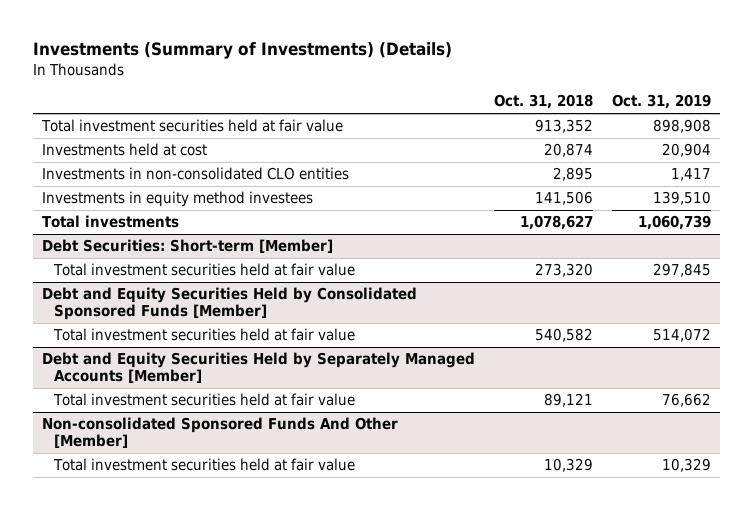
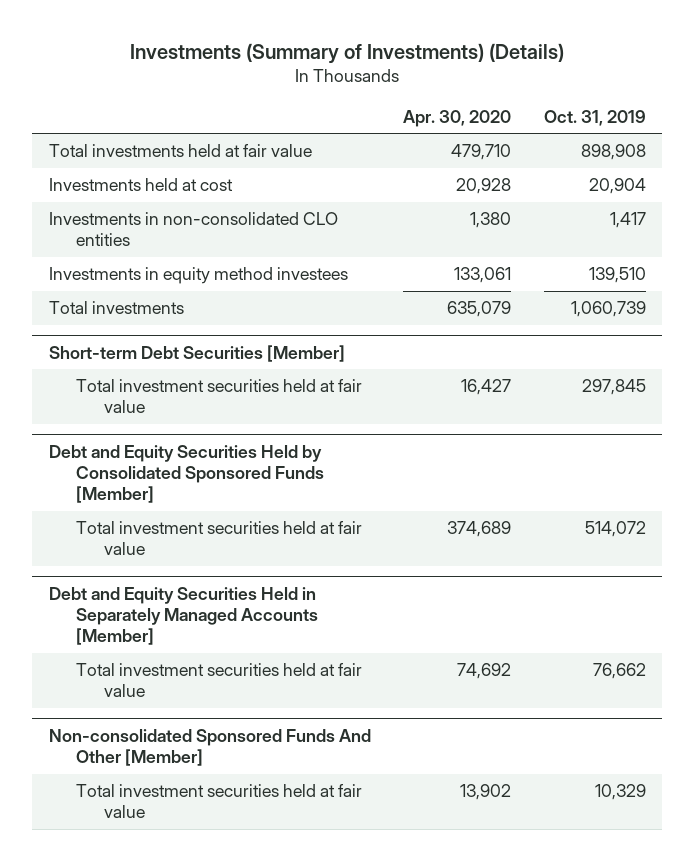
[493,94,593,110] Oct. 31, 2018 -> none
none -> [403,109,512,127] Apr. 30, 2020
[41,119,344,133] Total investment securities held at fair value -> [48,144,312,158] Total investments held at fair value
[42,239,334,254] Debt Securities: Short-term [Member] -> [48,344,345,362] Short-term Debt Securities [Member]
[42,352,476,384] Debt and Equity Securities Held by Separately Managed Accounts [Member] -> [48,586,319,646] Debt and Equity Securities Held in Separately Managed Accounts [Member]

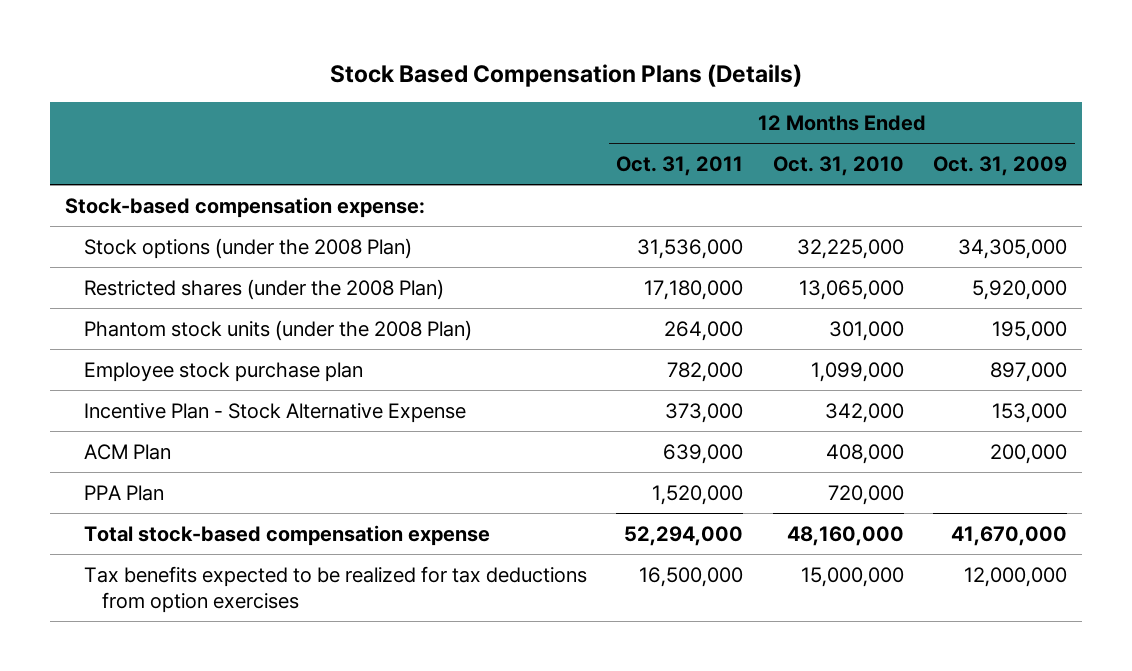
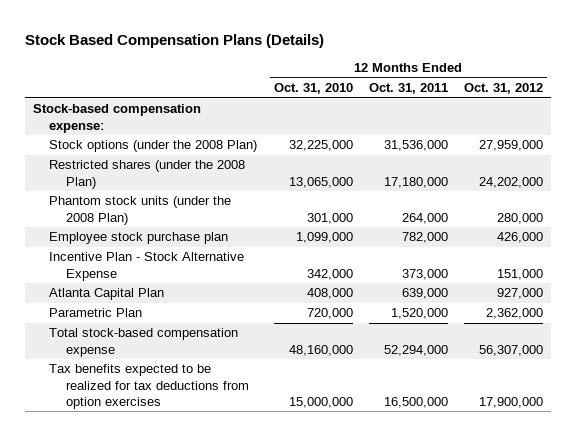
[933,155,1068,176] Oct. 31, 2009 -> none
none -> [463,83,543,95] Oct. 31, 2012
[83,443,171,460] ACM Plan -> [49,288,165,301] Atlanta Capital Plan
[83,484,164,501] PPA Plan -> [49,308,143,318] Parametric Plan

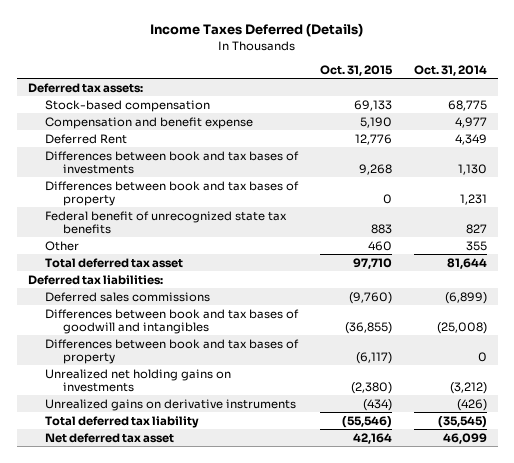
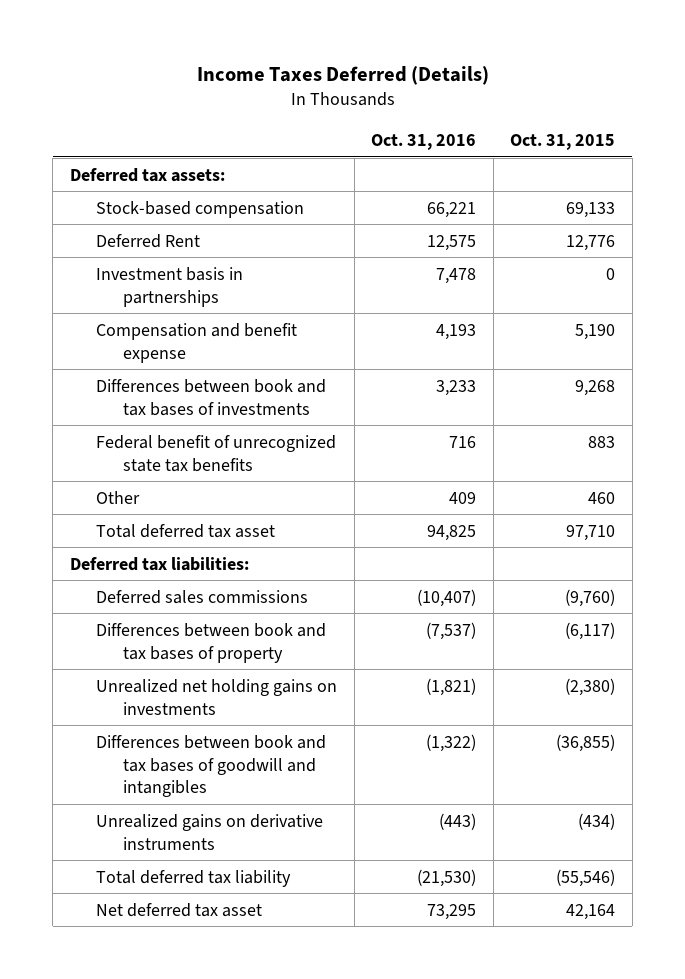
[413,64,487,76] Oct. 31, 2014 -> none
none -> [371,133,477,150] Oct. 31, 2016
none -> [96,266,244,307] Investment basis in partnerships
[45,116,254,129] Compensation and benefit expense -> [96,322,298,363] Compensation and benefit expense
[45,180,300,207] Differences between book and tax bases of property -> none
[45,308,300,335] Differences between book and tax bases of goodwill and intangibles -> [96,734,327,798] Differences between book and tax bases of goodwill and intangibles

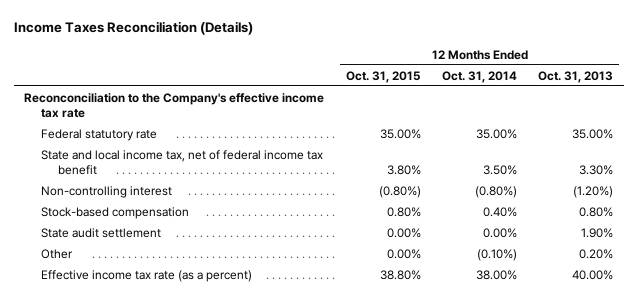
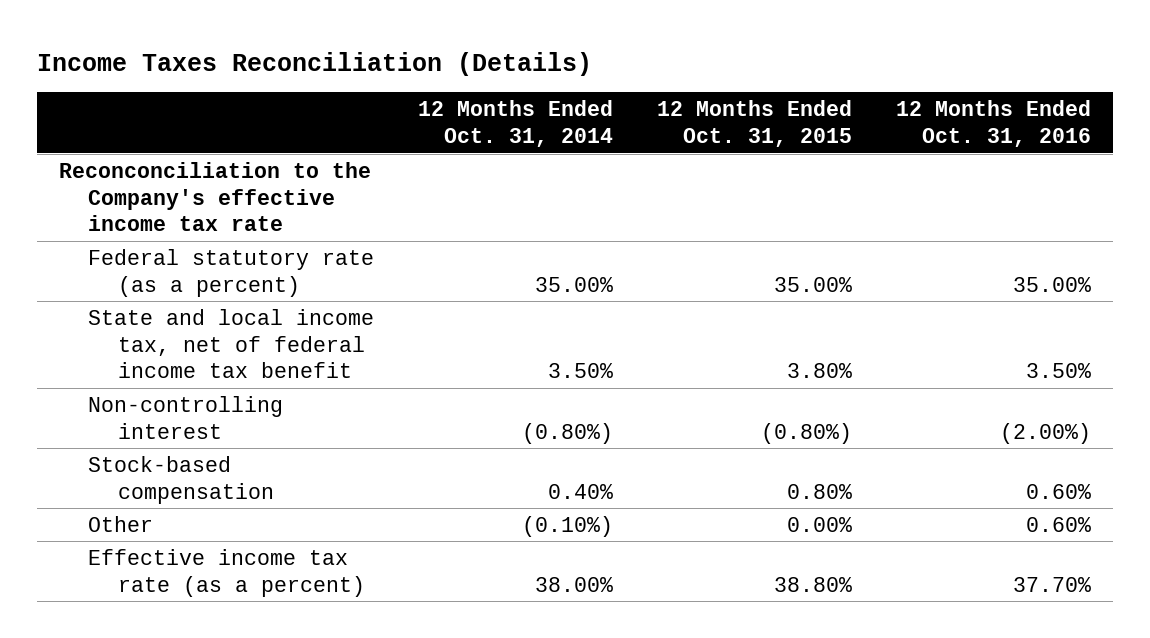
[538,70,614,83] Oct. 31, 2013 -> none
none -> [895,100,1091,148] 12 Months Ended Oct. 31, 2016
[41,128,158,141] Federal statutory rate -> [88,248,375,297] Federal statutory rate (as a percent)
[41,227,162,238] State audit settlement -> none

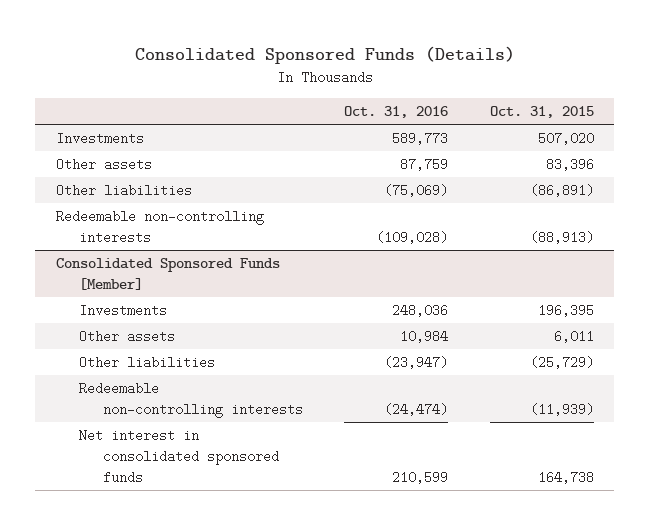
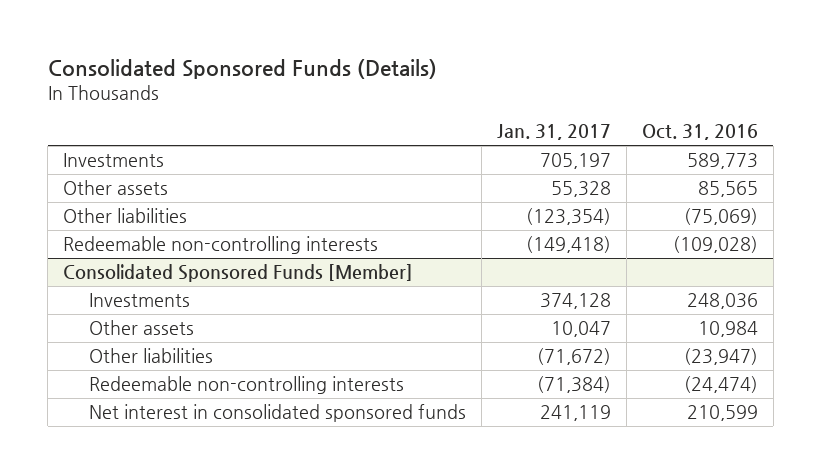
[489,106,594,119] Oct. 31, 2015 -> none
none -> [496,124,611,141] Jan. 31, 2017
[400,158,449,172] 87,759 -> [697,181,758,198] 85,565

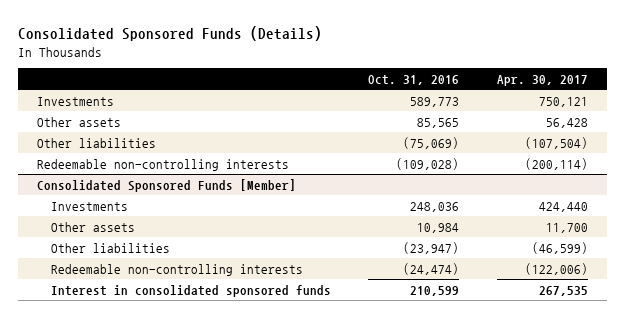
[496,124,611,141] Jan. 31, 2017 -> none
none -> [496,75,588,87] Apr. 30, 2017
[88,404,466,423] Net interest in consolidated sponsored funds -> [50,284,331,297] Interest in consolidated sponsored funds

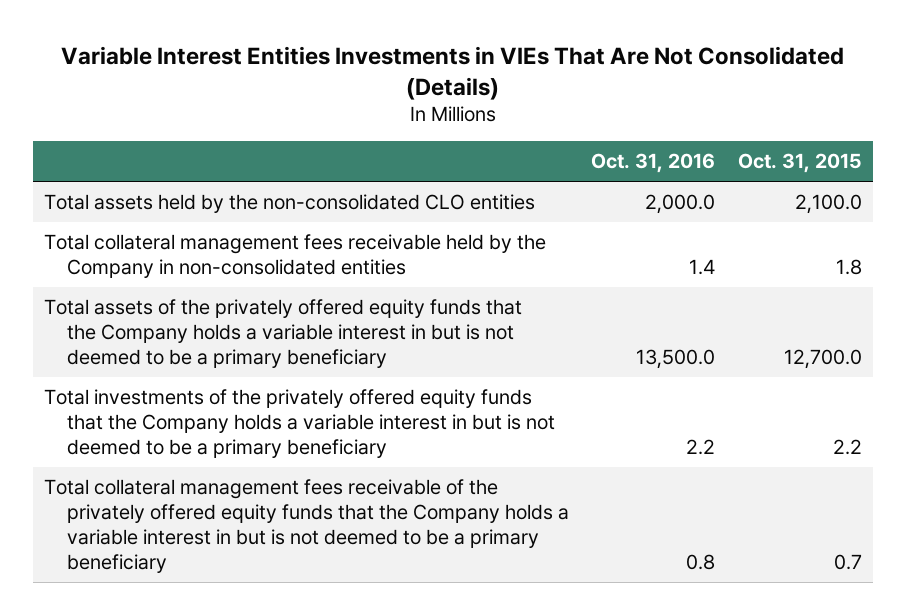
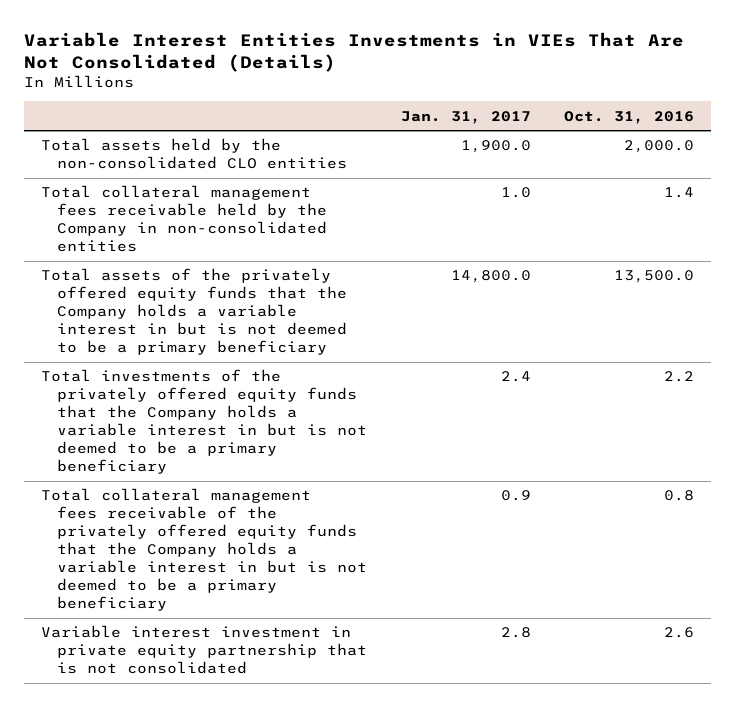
[737,153,862,174] Oct. 31, 2015 -> none
none -> [400,110,531,124] Jan. 31, 2017
none -> [40,625,368,675] Variable interest investment in private equity partnership that is not consolidated

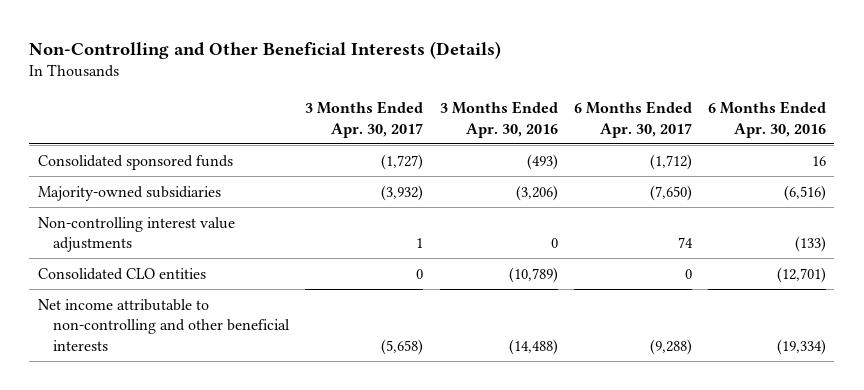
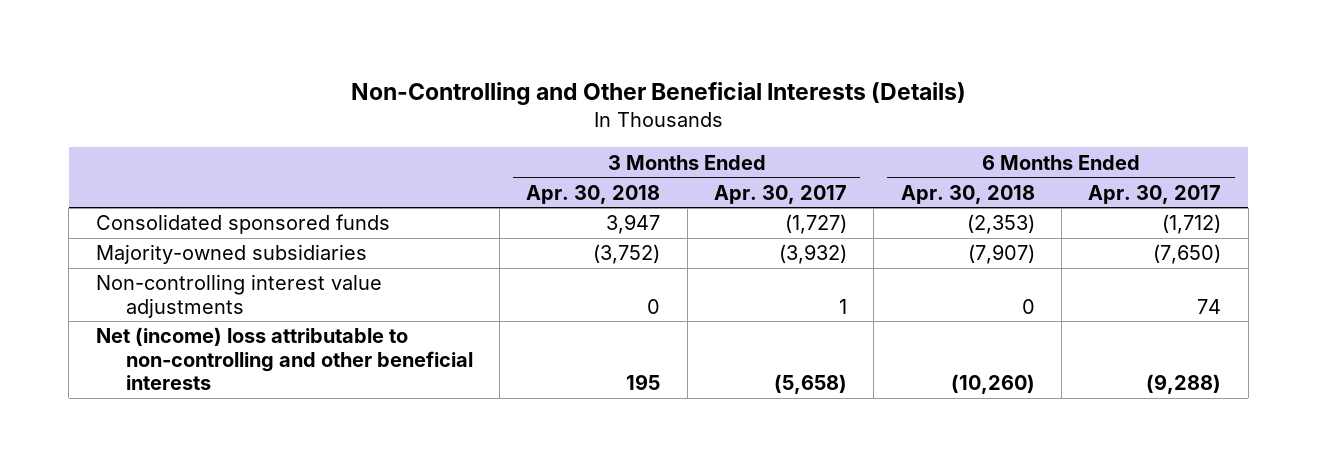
[439,101,558,138] 3 Months Ended Apr. 30, 2016 -> none
[708,101,827,138] 6 Months Ended Apr. 30, 2016 -> none
none -> [526,184,661,204] Apr. 30, 2018
none -> [900,184,1035,204] Apr. 30, 2018
[37,267,206,280] Consolidated CLO entities -> none
[37,298,291,351] Net income attributable to non-controlling and other beneficial interests -> [95,327,473,390] Net (income) loss attributable to non-controlling and other beneficial interests

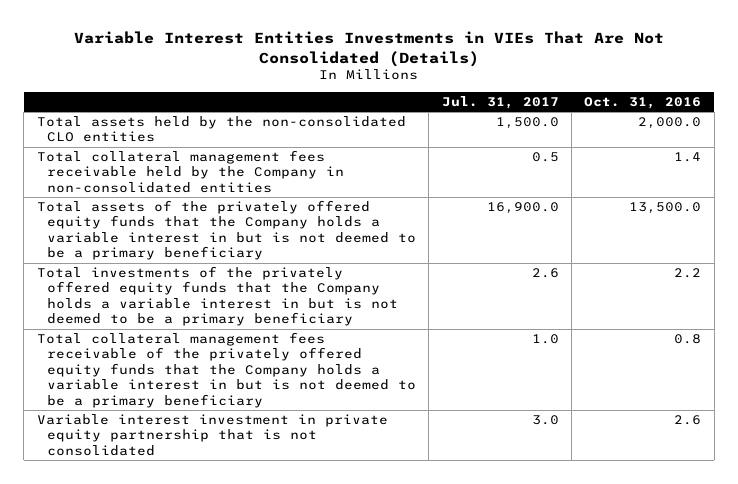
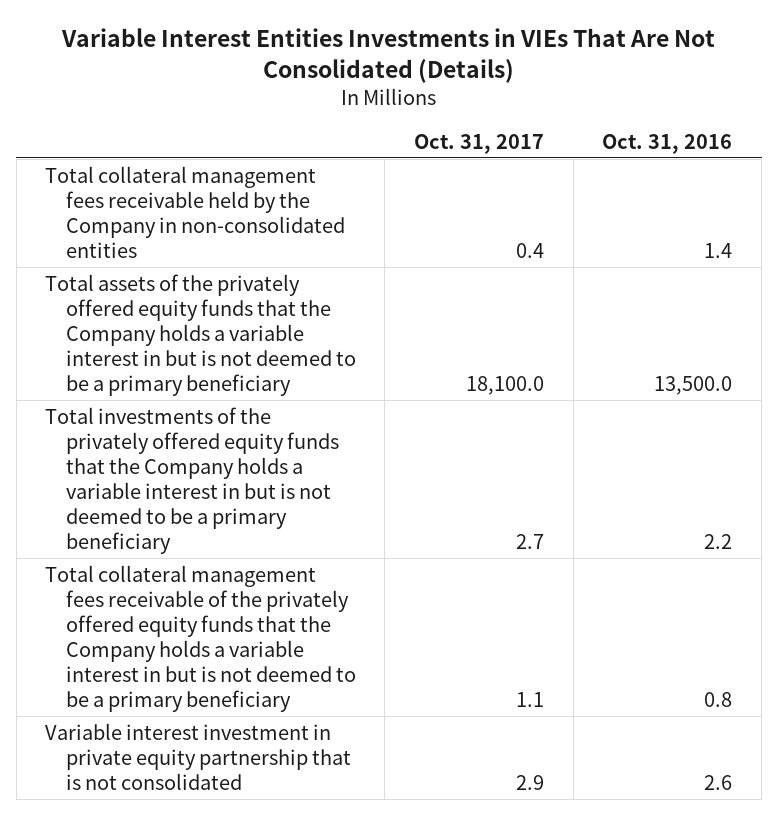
[441,95,559,109] Jul. 31, 2017 -> none
none -> [414,133,545,154] Oct. 31, 2017
[36,115,406,143] Total assets held by the non-consolidated CLO entities -> none

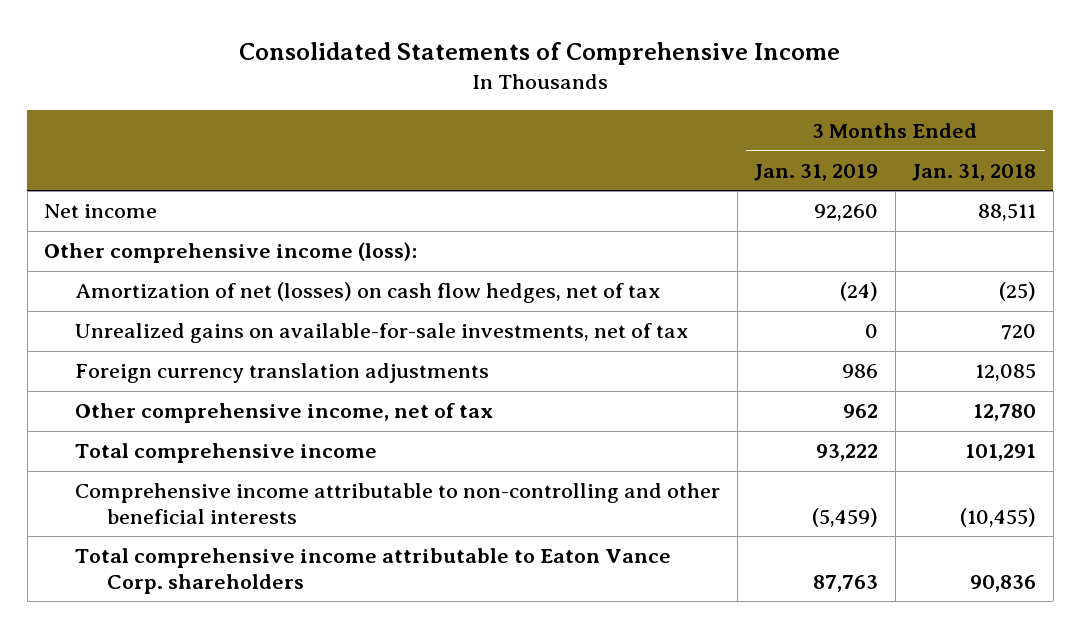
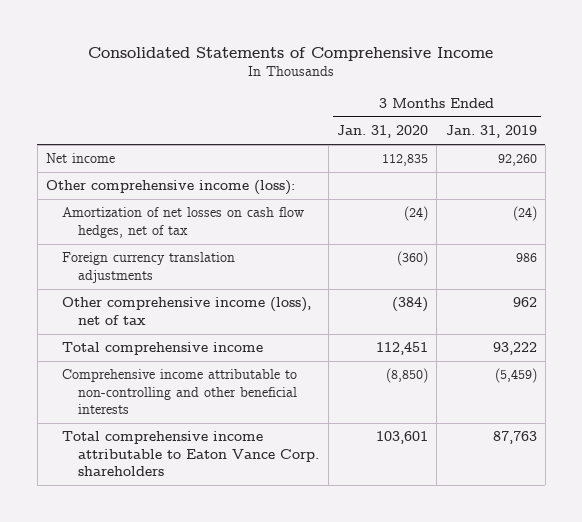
[912,163,1037,181] Jan. 31, 2018 -> none
none -> [337,125,429,139] Jan. 31, 2020
[75,323,689,344] Unrealized gains on available-for-sale investments, net of tax -> none
[75,282,661,304] Amortization of net (losses) on cash flow hedges, net of tax -> [62,207,305,238] Amortization of net losses on cash flow hedges, net of tax
[75,403,494,424] Other comprehensive income, net of tax -> [62,297,312,325] Other comprehensive income (loss), net of tax

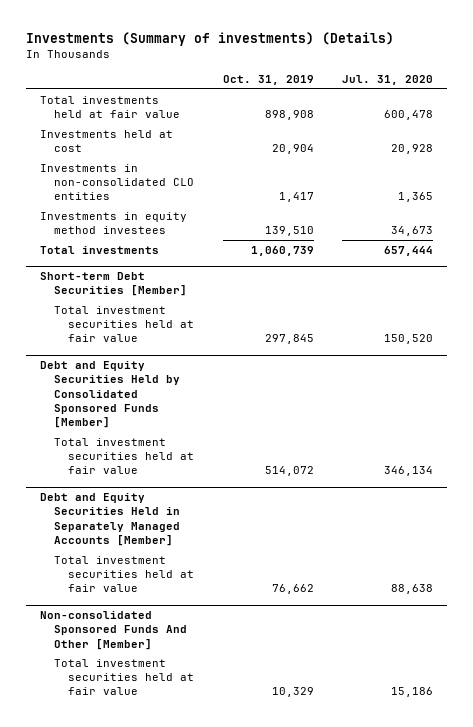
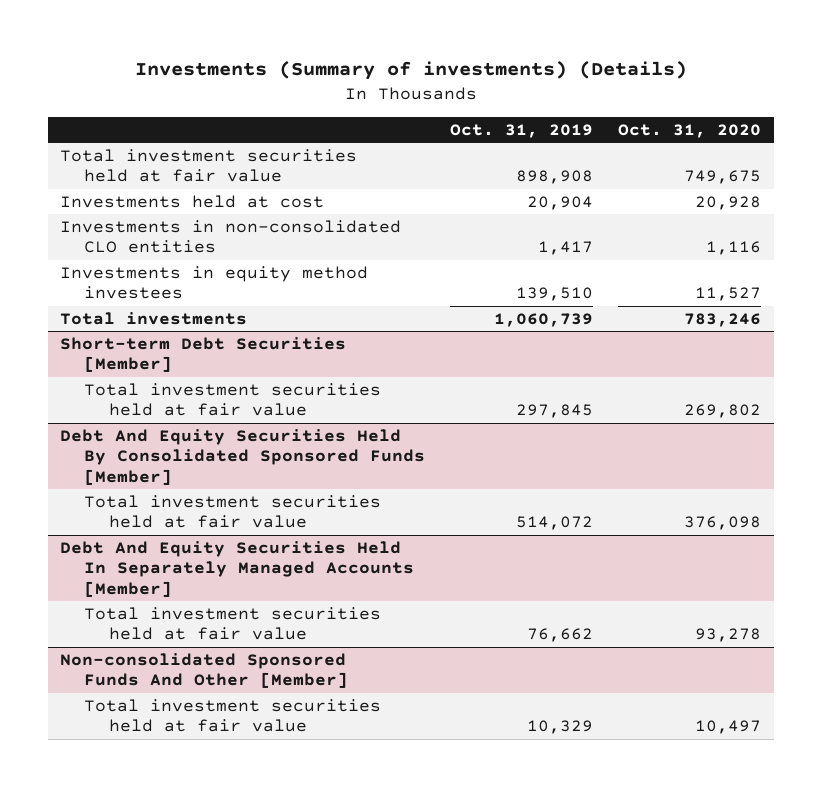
[341,75,433,86] Jul. 31, 2020 -> none
none -> [618,124,762,139] Oct. 31, 2020
[40,95,181,119] Total investments held at fair value -> [60,148,358,183] Total investment securities held at fair value
[40,360,181,429] Debt and Equity Securities Held by Consolidated Sponsored Funds [Member] -> [60,428,426,486] Debt And Equity Securities Held By Consolidated Sponsored Funds [Member]
[40,492,181,546] Debt and Equity Securities Held in Separately Managed Accounts [Member] -> [60,540,415,598] Debt And Equity Securities Held In Separately Managed Accounts [Member]

